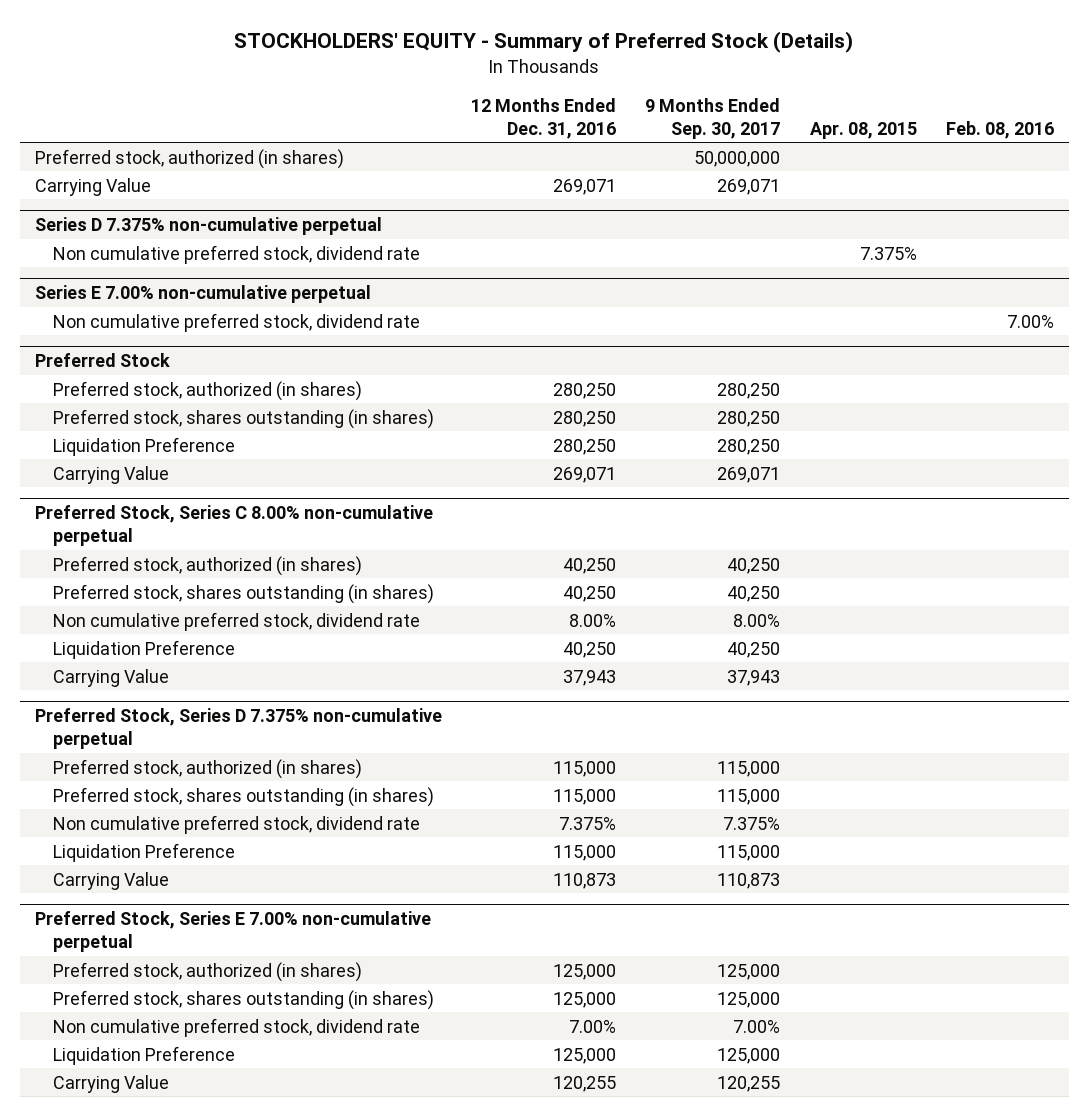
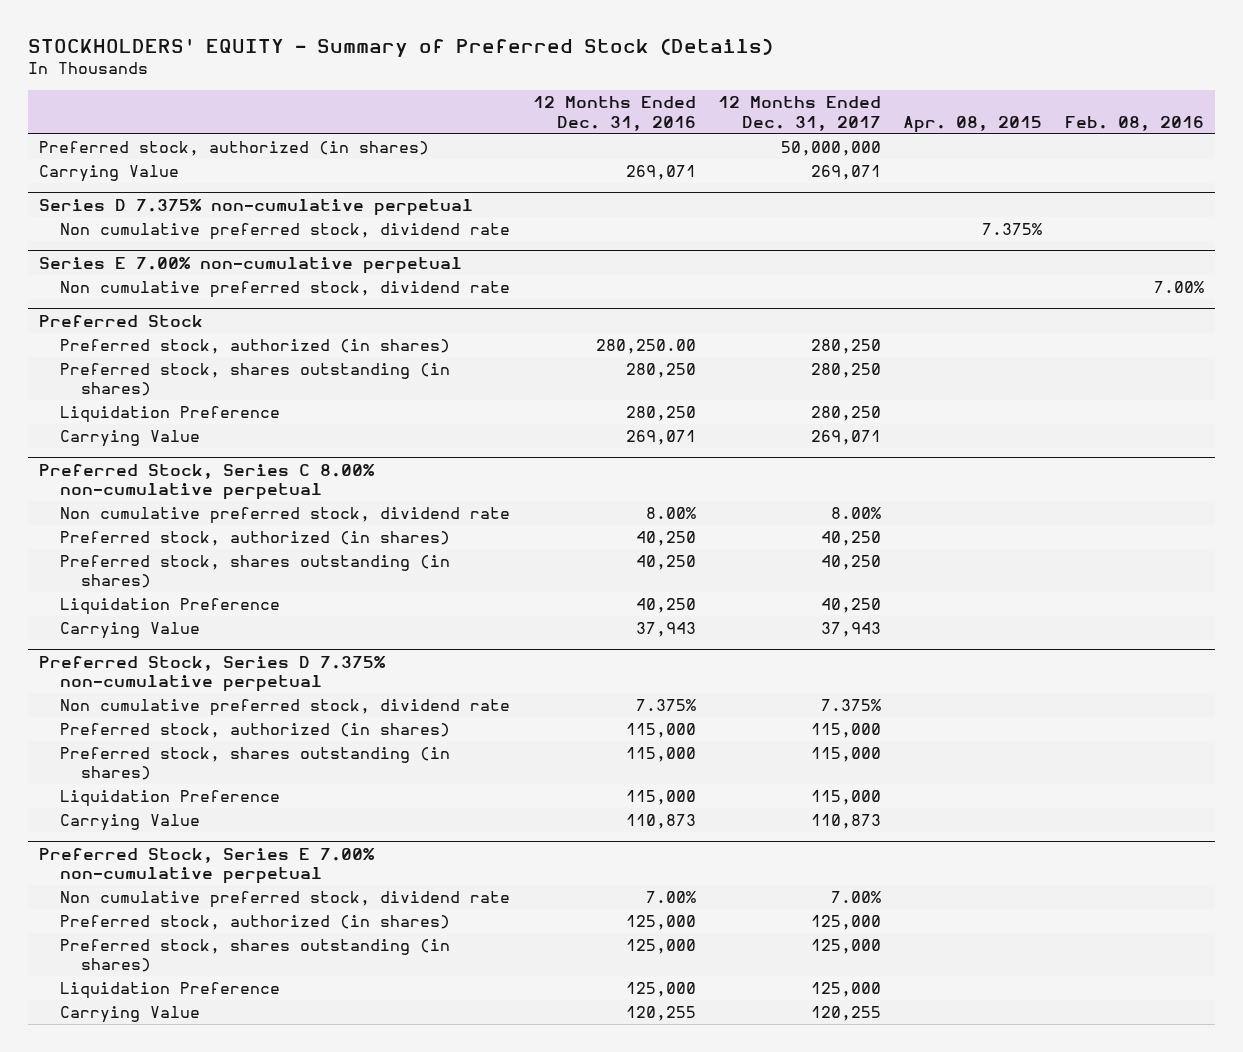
[645,97,781,139] 9 Months Ended Sep. 30, 2017 -> none
none -> [718,96,882,131] 12 Months Ended Dec. 31, 2017
[553,382,617,399] 280,250 -> [595,339,696,355] 280,250.00
[52,611,420,631] Non cumulative preferred stock, dividend rate -> [60,507,511,525] Non cumulative preferred stock, dividend rate
[52,814,420,834] Non cumulative preferred stock, dividend rate -> [60,699,511,717] Non cumulative preferred stock, dividend rate
[52,1017,420,1037] Non cumulative preferred stock, dividend rate -> [60,891,511,909] Non cumulative preferred stock, dividend rate

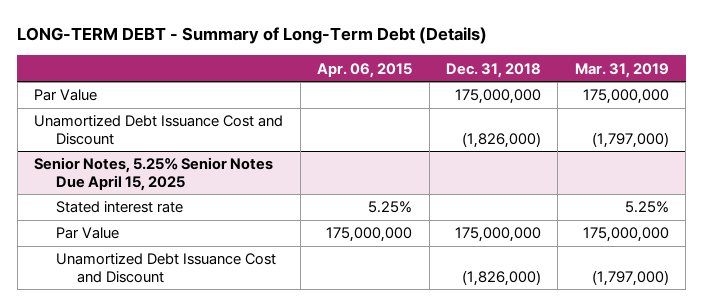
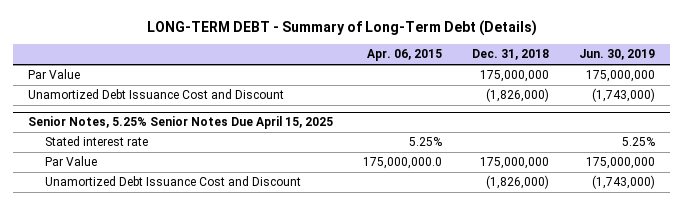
[574,62,669,78] Mar. 31, 2019 -> none
none -> [579,49,656,61] Jun. 30, 2019
[326,227,413,243] 175,000,000 -> [363,157,443,170] 175,000,000.0

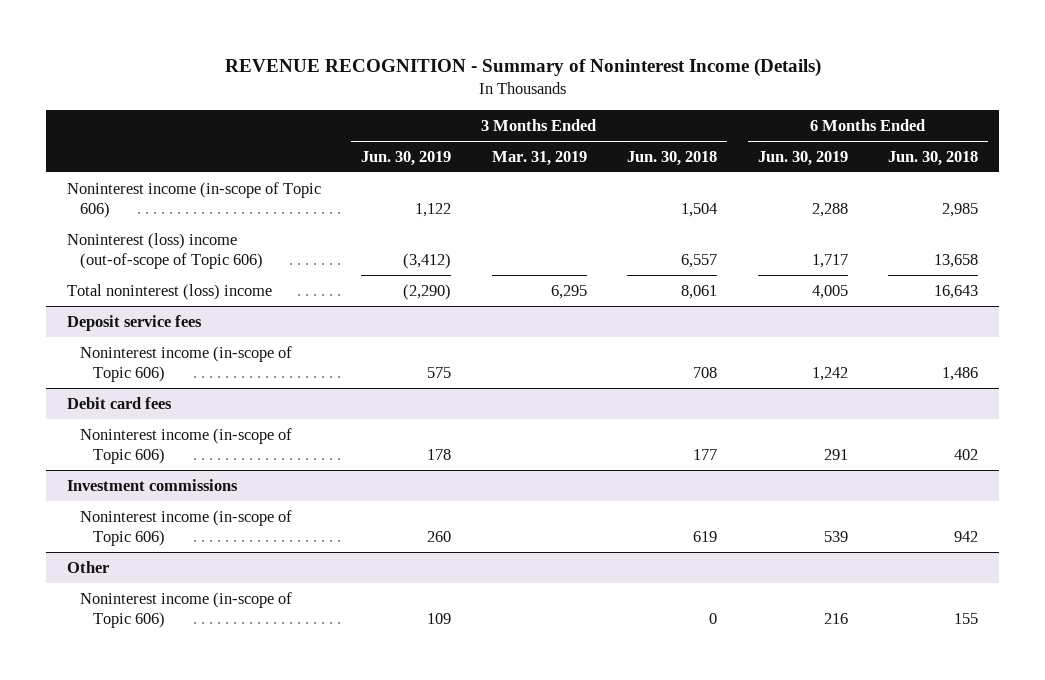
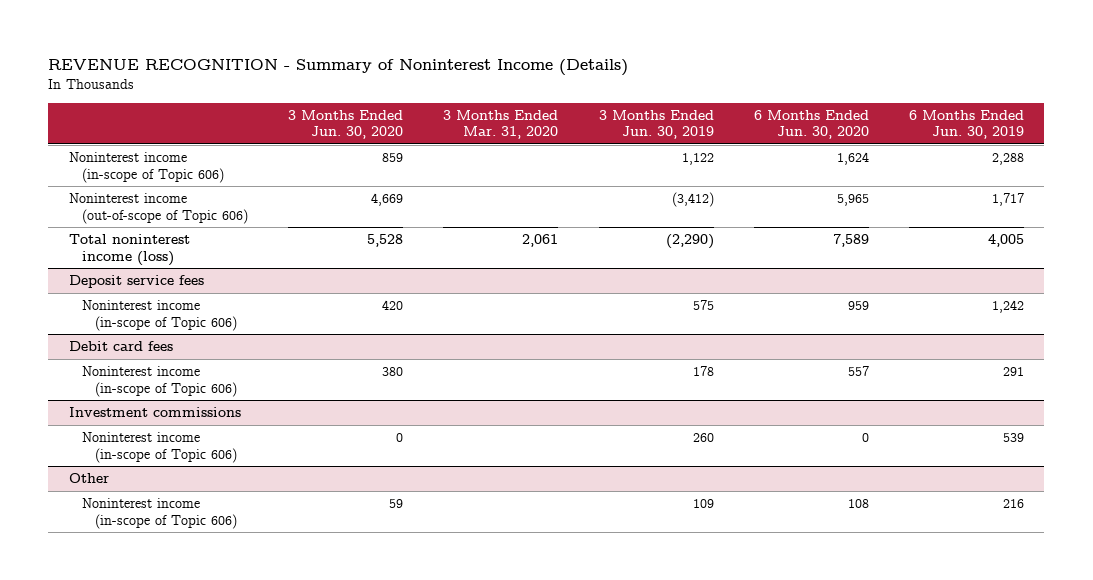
[491,150,587,166] Mar. 31, 2019 -> none
[627,150,718,166] Jun. 30, 2018 -> none
[888,150,979,166] Jun. 30, 2018 -> none
none -> [288,109,404,140] 3 Months Ended Jun. 30, 2020
none -> [443,109,559,140] 3 Months Ended Mar. 31, 2020
none -> [753,109,869,140] 6 Months Ended Jun. 30, 2020
[66,232,264,269] Noninterest (loss) income (out-of-scope of Topic 606) -> [68,193,248,224] Noninterest income (out-of-scope of Topic 606)
[66,283,272,300] Total noninterest (loss) income -> [68,234,190,266] Total noninterest income (loss)

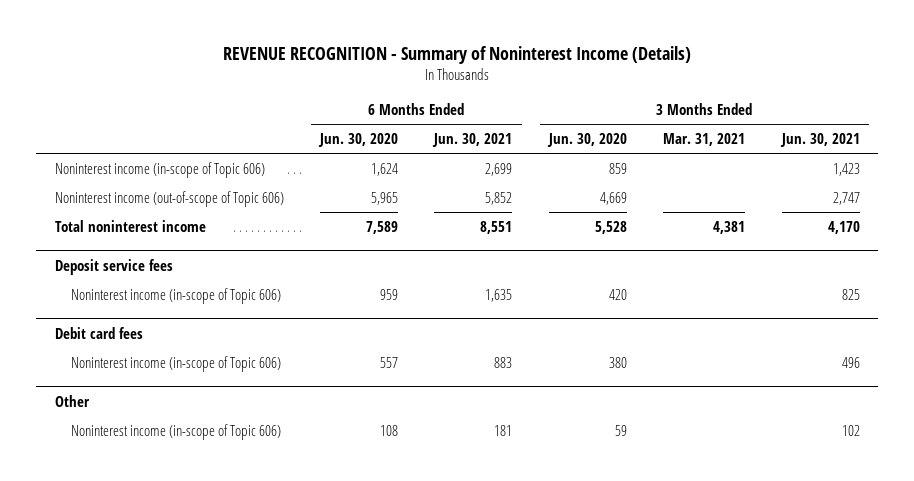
[443,109,559,140] 3 Months Ended Mar. 31, 2020 -> none
[598,109,714,140] 3 Months Ended Jun. 30, 2019 -> none
[909,109,1025,140] 6 Months Ended Jun. 30, 2019 -> none
none -> [432,133,513,148] Jun. 30, 2021
none -> [663,133,746,147] Mar. 31, 2021
none -> [779,133,860,148] Jun. 30, 2021
[68,234,190,266] Total noninterest income (loss) -> [54,219,206,232] Total noninterest income
[68,407,241,418] Investment commissions -> none
[81,432,238,463] Noninterest income (in-scope of Topic 606) -> none

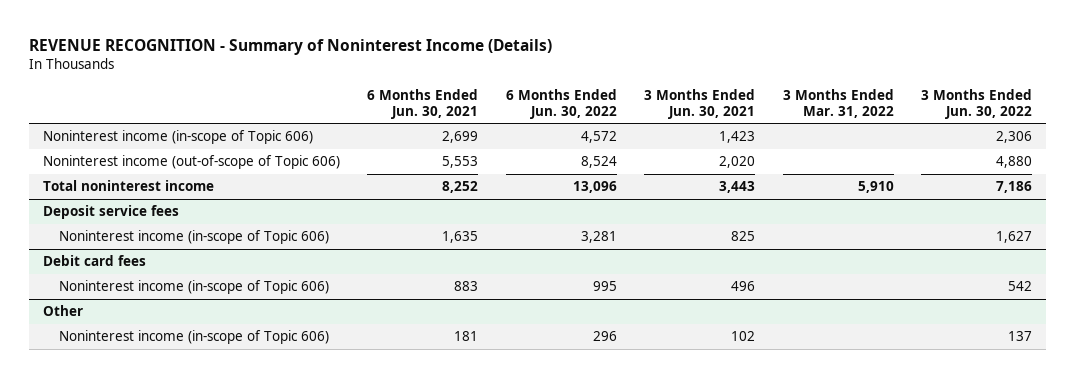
[318,133,399,148] Jun. 30, 2020 -> none
[546,133,627,148] Jun. 30, 2020 -> none
[663,133,746,147] Mar. 31, 2021 -> none
none -> [505,89,617,119] 6 Months Ended Jun. 30, 2022
none -> [782,89,894,118] 3 Months Ended Mar. 31, 2022
none -> [921,89,1033,119] 3 Months Ended Jun. 30, 2022
[485,191,513,205] 5,852 -> [442,156,479,169] 5,553
[832,191,860,205] 2,747 -> [719,156,756,169] 2,020
[480,220,513,234] 8,551 -> [442,181,479,194] 8,252
[827,220,860,234] 4,170 -> [719,181,756,194] 3,443

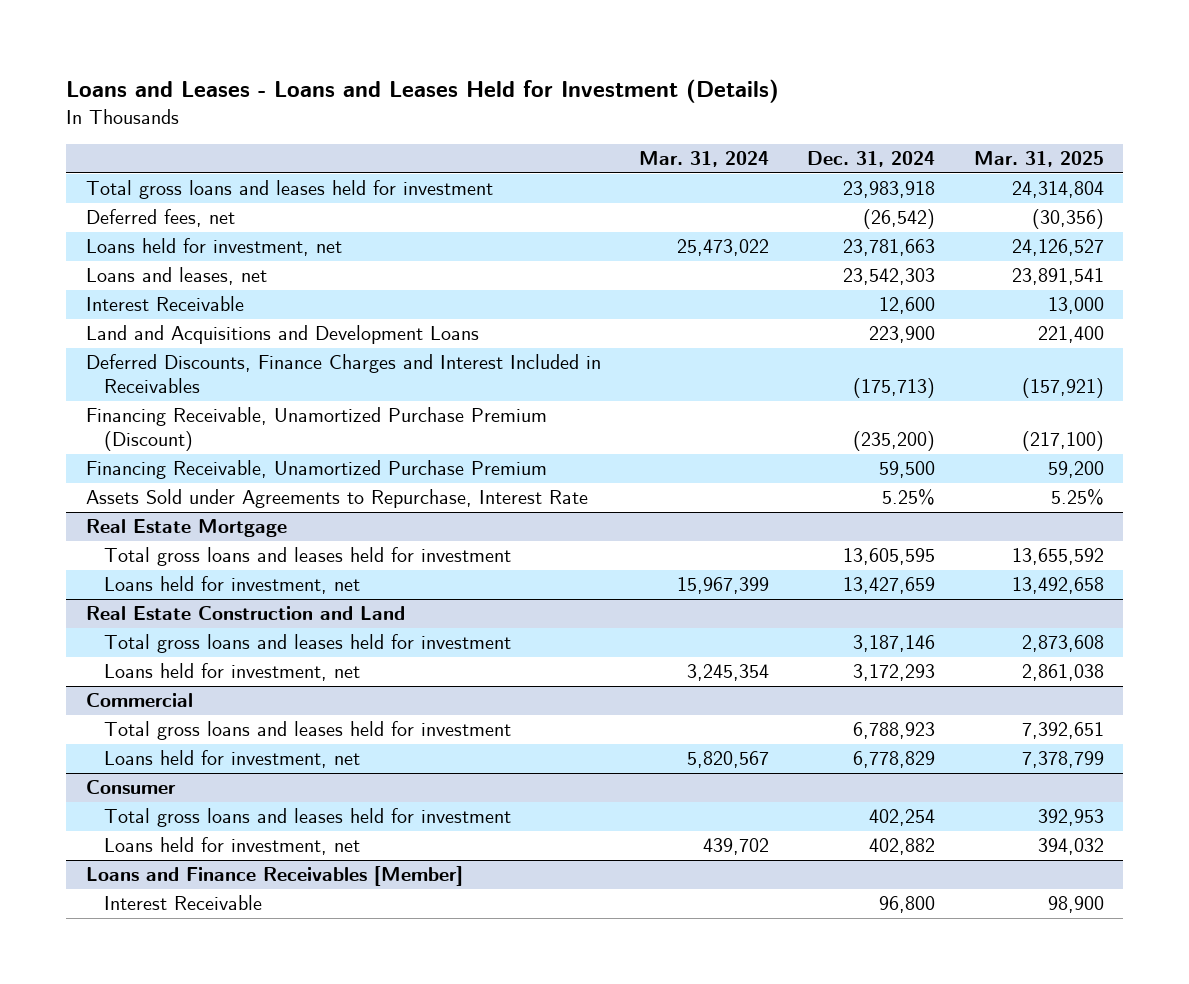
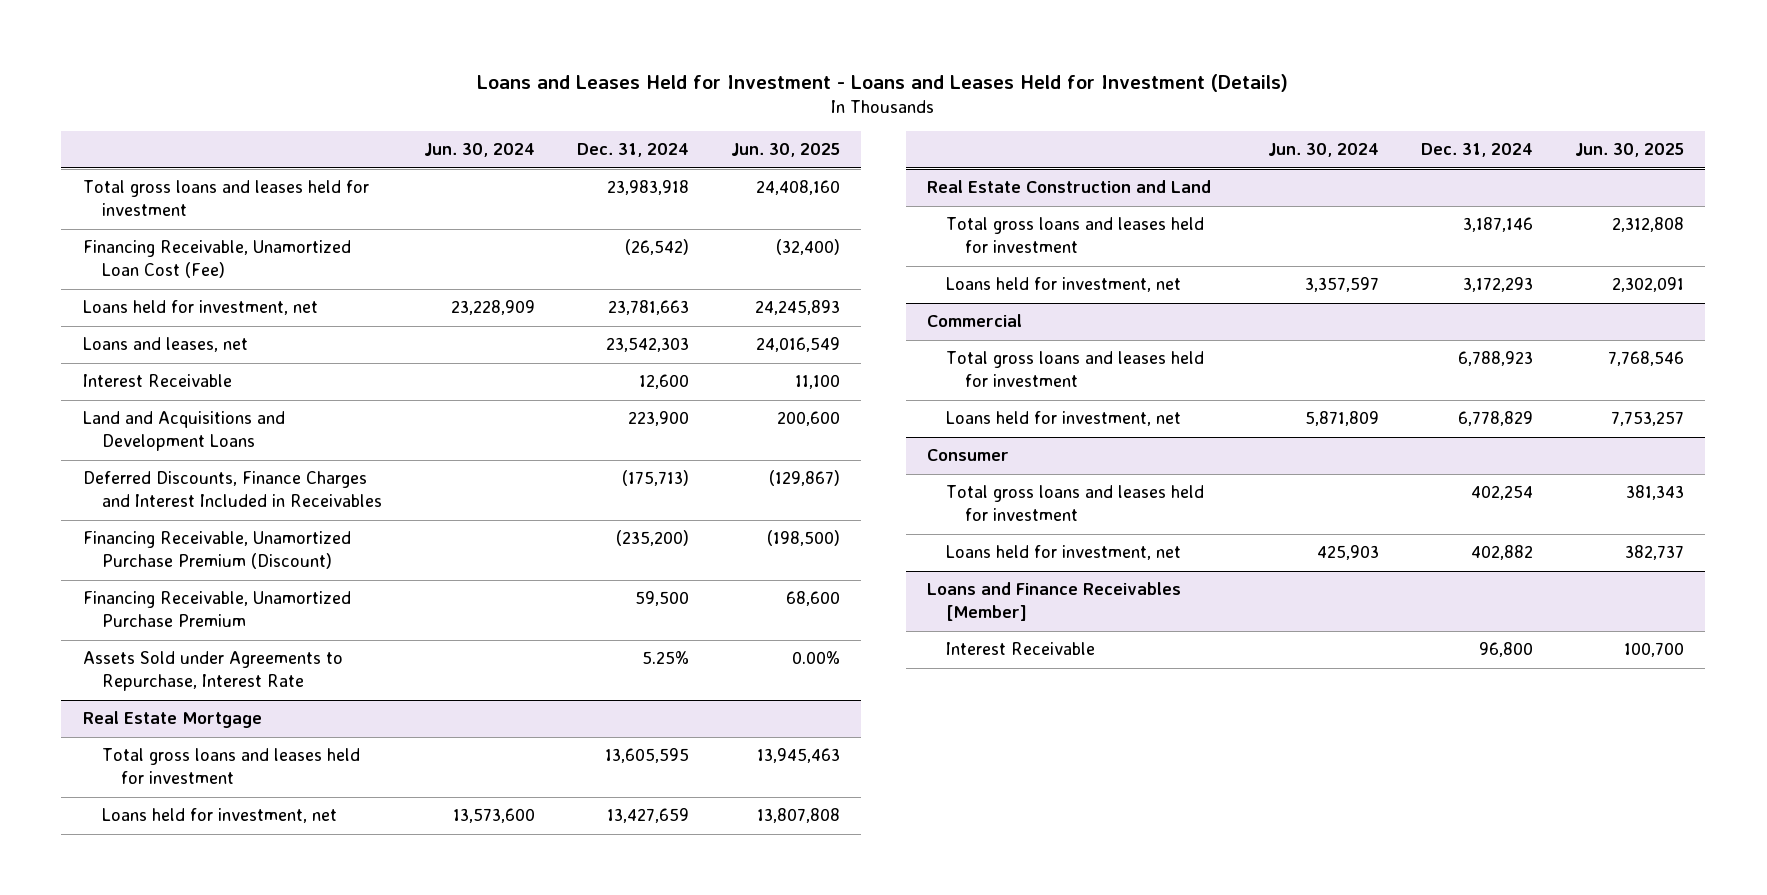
[66,79,780,104] Loans and Leases - Loans and Leases Held for Investment (Details) -> [477,74,1289,93] Loans and Leases Held for Investment - Loans and Leases Held for Investment (Details)
[638,151,769,168] Mar. 31, 2024 -> none
[973,151,1104,168] Mar. 31, 2025 -> none
none -> [423,143,535,158] Jun. 30, 2024
none -> [730,143,840,158] Jun. 30, 2025
[85,209,235,228] Deferred fees, net -> [82,240,351,279] Financing Receivable, Unamortized Loan Cost (Fee)

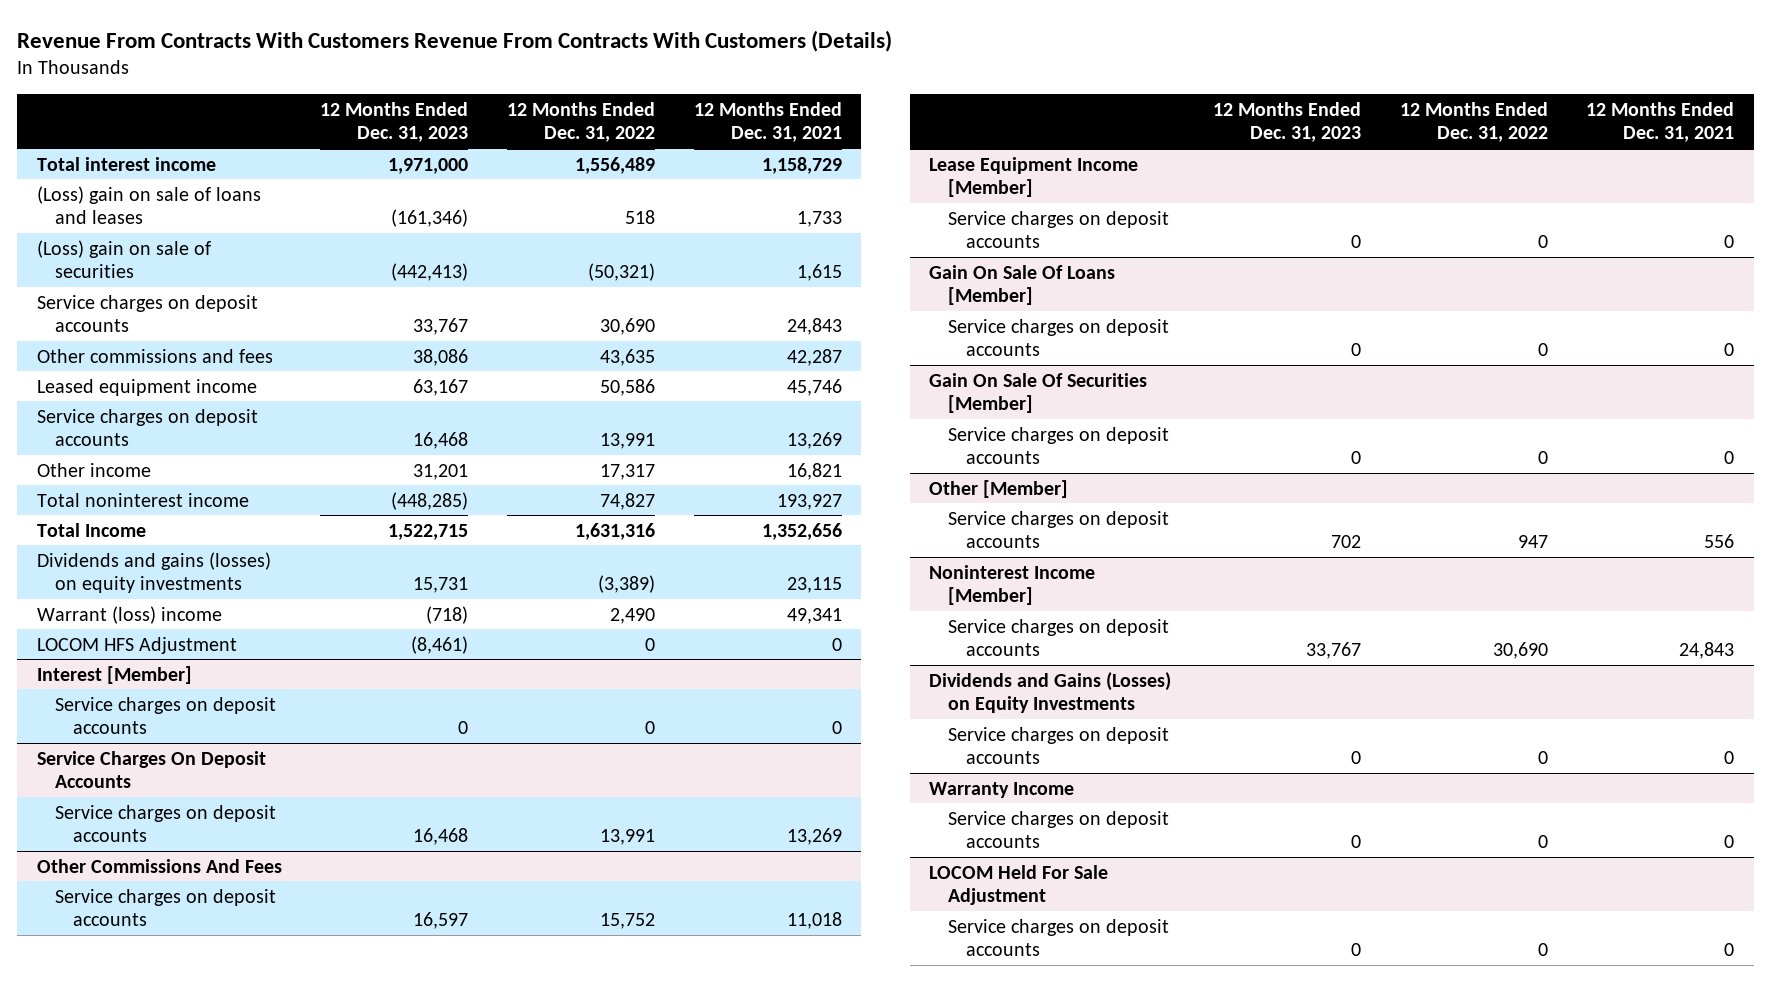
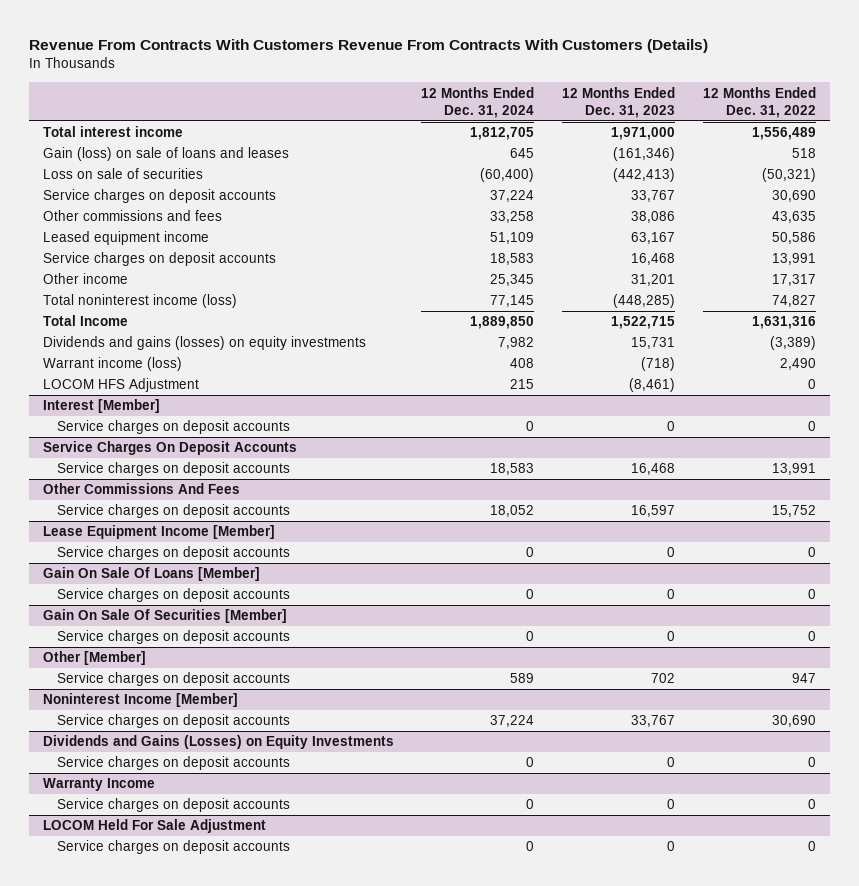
[693,101,842,143] 12 Months Ended Dec. 31, 2021 -> none
none -> [421,86,535,118] 12 Months Ended Dec. 31, 2024
[36,185,261,225] (Loss) gain on sale of loans and leases -> [42,147,289,162] Gain (loss) on sale of loans and leases
[36,239,211,279] (Loss) gain on sale of securities -> [42,168,203,180] Loss on sale of securities
[36,492,249,507] Total noninterest income -> [42,294,237,309] Total noninterest income (loss)
[36,605,222,624] Warrant (loss) income -> [42,357,182,372] Warrant income (loss)

